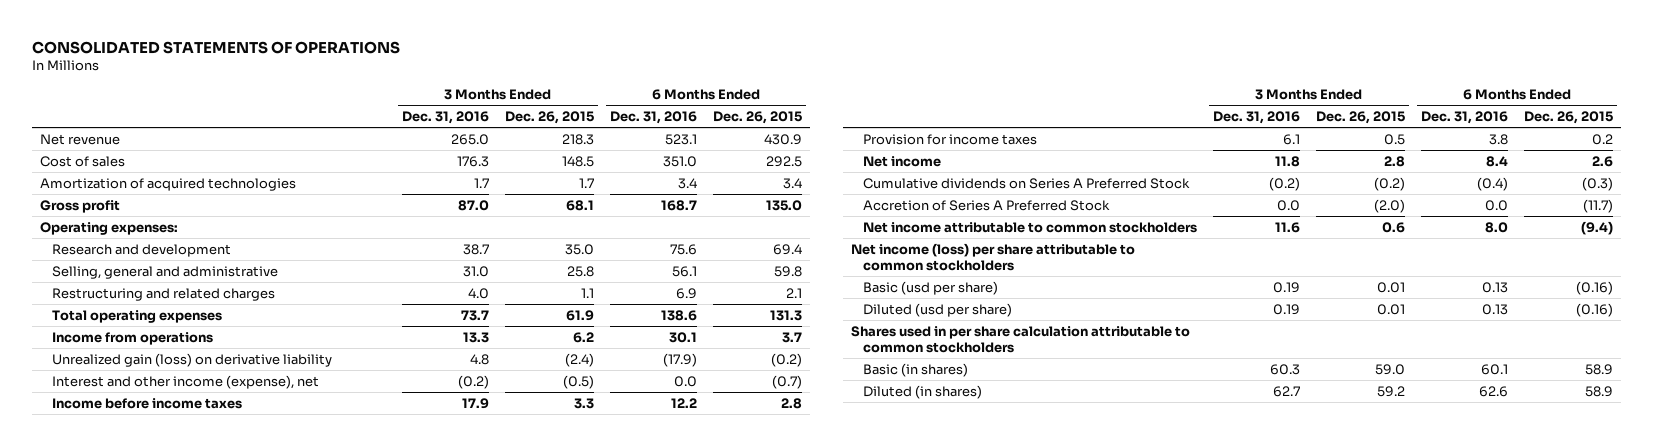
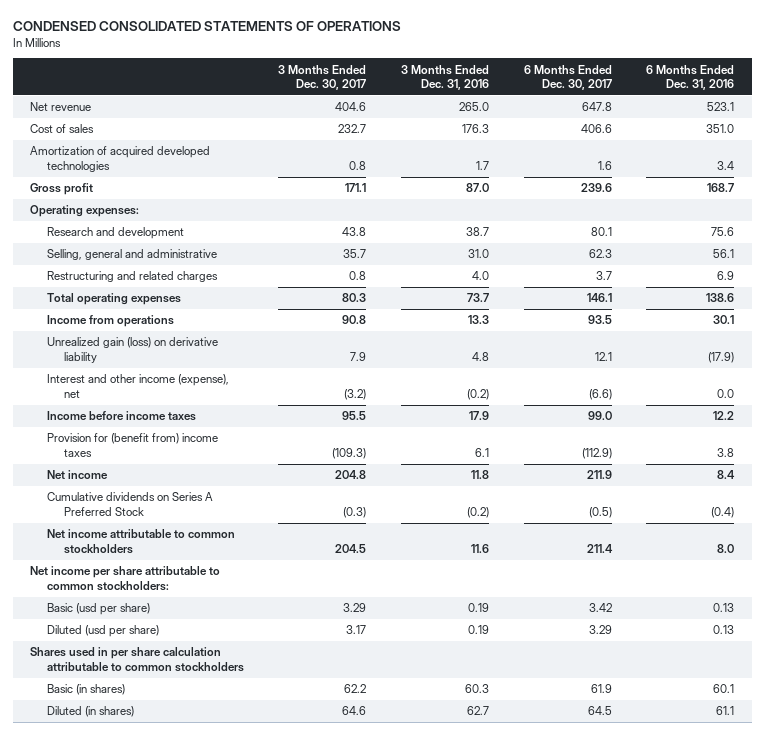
[32,40,401,54] CONSOLIDATED STATEMENTS OF OPERATIONS -> [12,20,401,31] CONDENSED CONSOLIDATED STATEMENTS OF OPERATIONS
[505,111,595,125] Dec. 26, 2015 -> none
[713,111,803,125] Dec. 26, 2015 -> none
none -> [278,64,367,91] 3 Months Ended Dec. 30, 2017
none -> [523,64,612,91] 6 Months Ended Dec. 30, 2017
[40,177,297,191] Amortization of acquired technologies -> [30,146,211,172] Amortization of acquired developed technologies
[862,133,1037,145] Provision for income taxes -> [46,433,218,457] Provision for (benefit from) income taxes
[862,199,1110,211] Accretion of Series A Preferred Stock -> none
[851,242,1136,271] Net income (loss) per share attributable to common stockholders -> [30,566,221,591] Net income per share attributable to common stockholders:
[1478,385,1508,397] 62.6 -> [716,706,735,716] 61.1

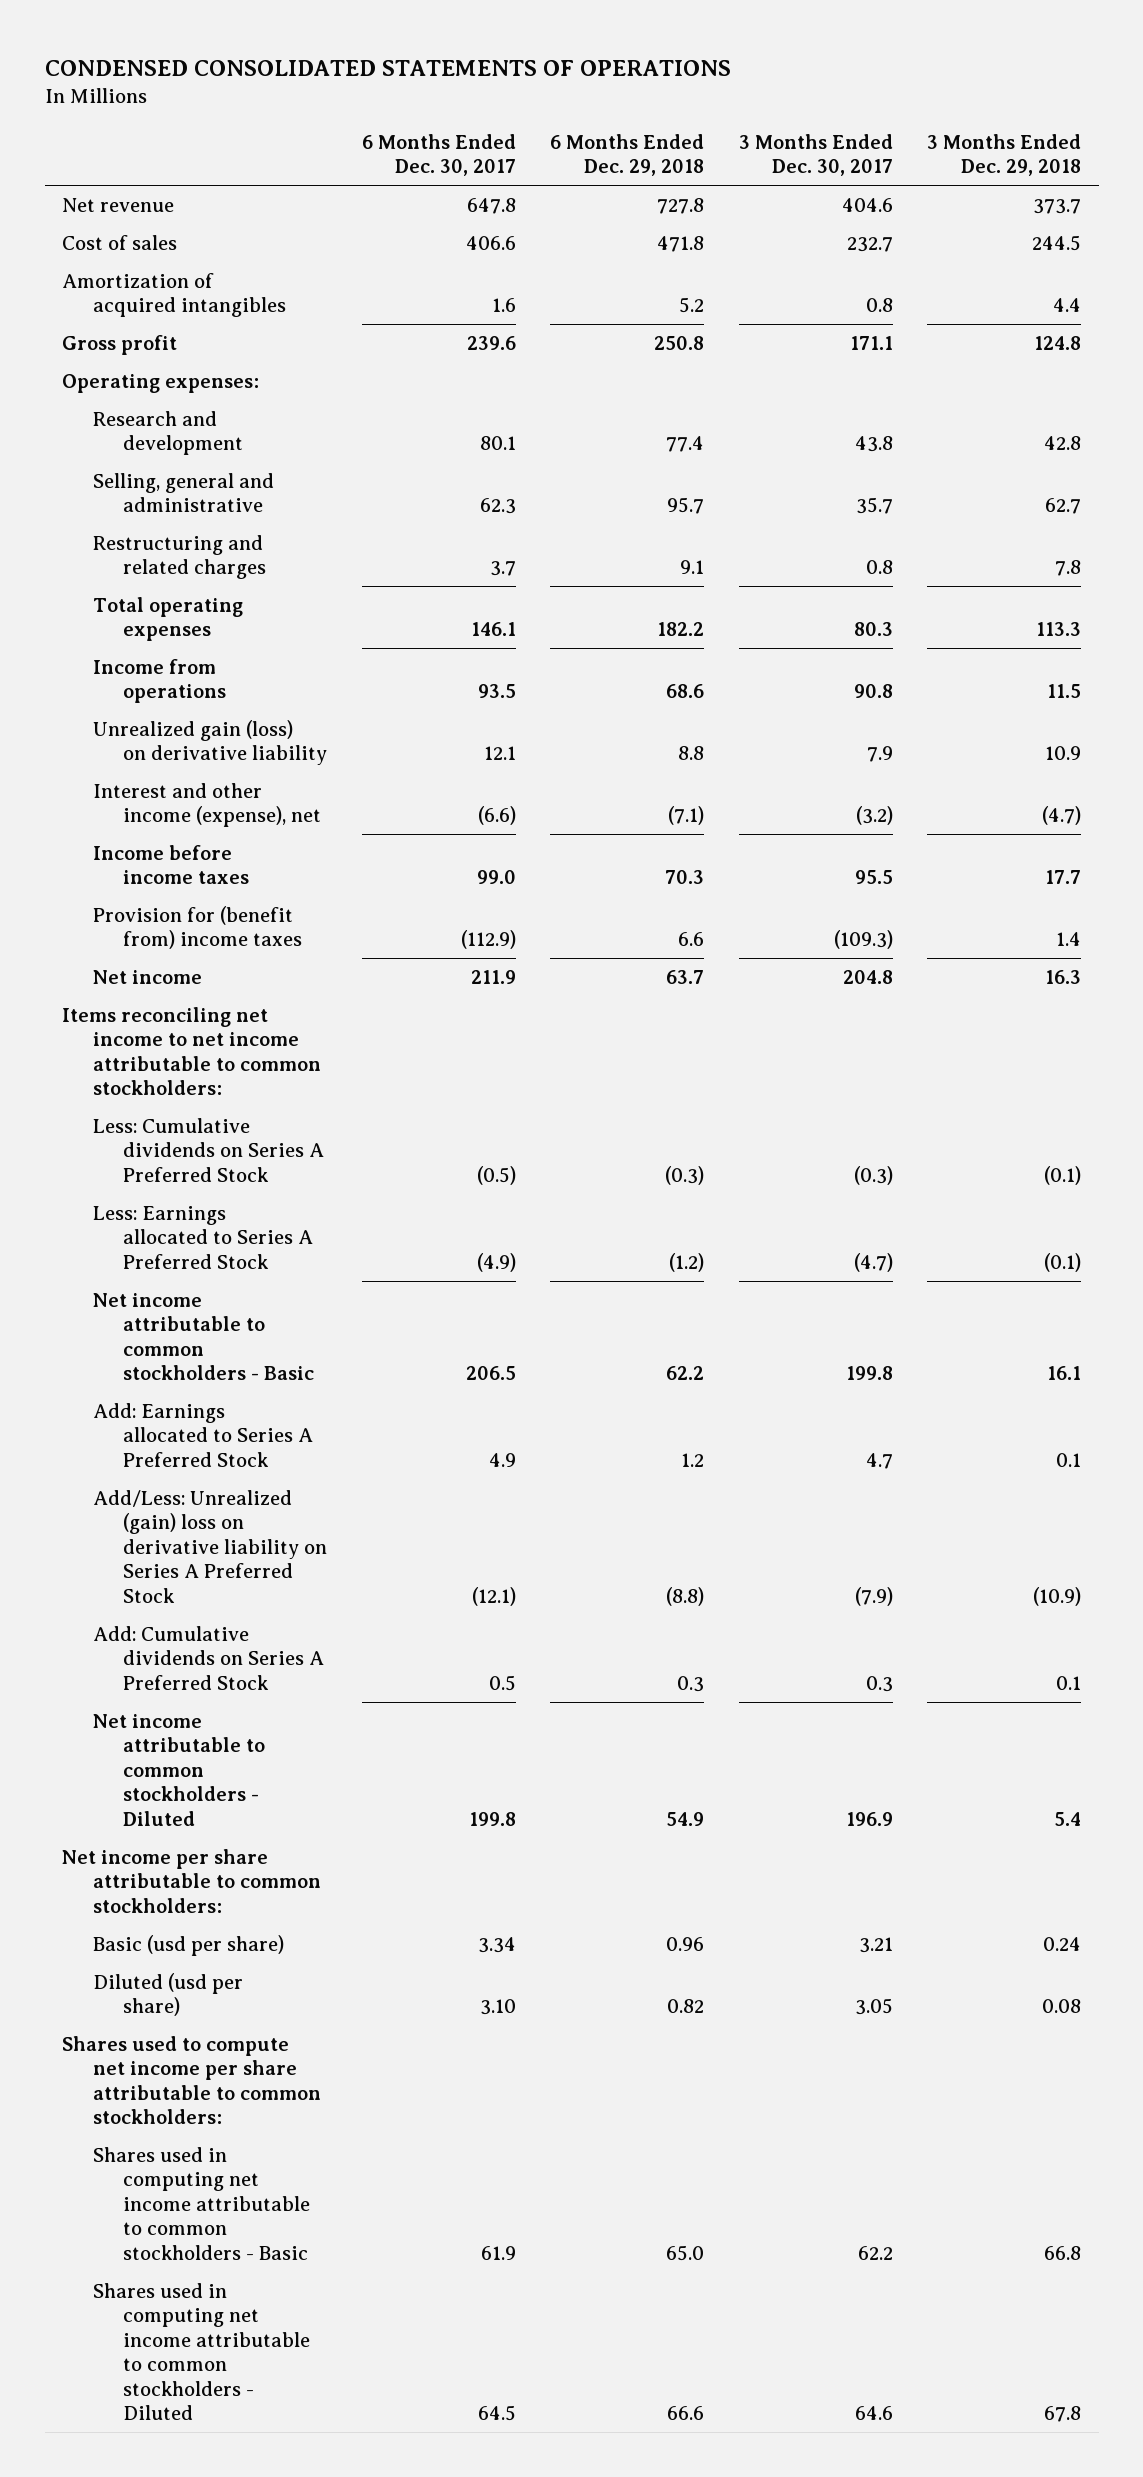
[401,64,490,91] 3 Months Ended Dec. 31, 2016 -> none
[646,64,735,91] 6 Months Ended Dec. 31, 2016 -> none
none -> [550,133,705,177] 6 Months Ended Dec. 29, 2018
none -> [927,133,1082,177] 3 Months Ended Dec. 29, 2018
[30,146,211,172] Amortization of acquired developed technologies -> [61,272,286,318] Amortization of acquired intangibles
none -> [61,1006,321,1096] Items reconciling net income to net income attributable to common stockholders:
[46,492,213,516] Cumulative dividends on Series A Preferred Stock -> [92,1117,325,1182] Less: Cumulative dividends on Series A Preferred Stock
none -> [92,1205,314,1269] Less: Earnings allocated to Series A Preferred Stock
[46,529,235,554] Net income attributable to common stockholders -> [92,1292,315,1381] Net income attributable to common stockholders - Basic
[335,543,367,553] 204.5 -> [845,1366,893,1381] 199.8
[586,543,613,553] 211.4 -> [465,1366,516,1381] 206.5
none -> [92,1402,314,1467] Add: Earnings allocated to Series A Preferred Stock
none -> [92,1489,328,1603] Add/Less: Unrealized (gain) loss on derivative liability on Series A Preferred Stock
none -> [92,1625,325,1690] Add: Cumulative dividends on Series A Preferred Stock
none -> [92,1713,266,1826] Net income attributable to common stockholders - Diluted
[343,603,367,613] 3.29 -> [858,1936,893,1953] 3.21
[588,603,612,613] 3.42 -> [477,1936,516,1953] 3.34
[346,625,367,635] 3.17 -> [854,1998,893,2016] 3.05
[588,625,612,635] 3.29 -> [479,1999,516,2016] 3.10
[30,647,244,672] Shares used in per share calculation attributable to common stockholders -> [61,2035,321,2125] Shares used to compute net income per share attributable to common stockholders:
[46,684,125,696] Basic (in shares) -> [92,2146,311,2260] Shares used in computing net income attributable to common stockholders - Basic
[46,706,134,718] Diluted (in shares) -> [92,2282,311,2421] Shares used in computing net income attributable to common stockholders - Diluted

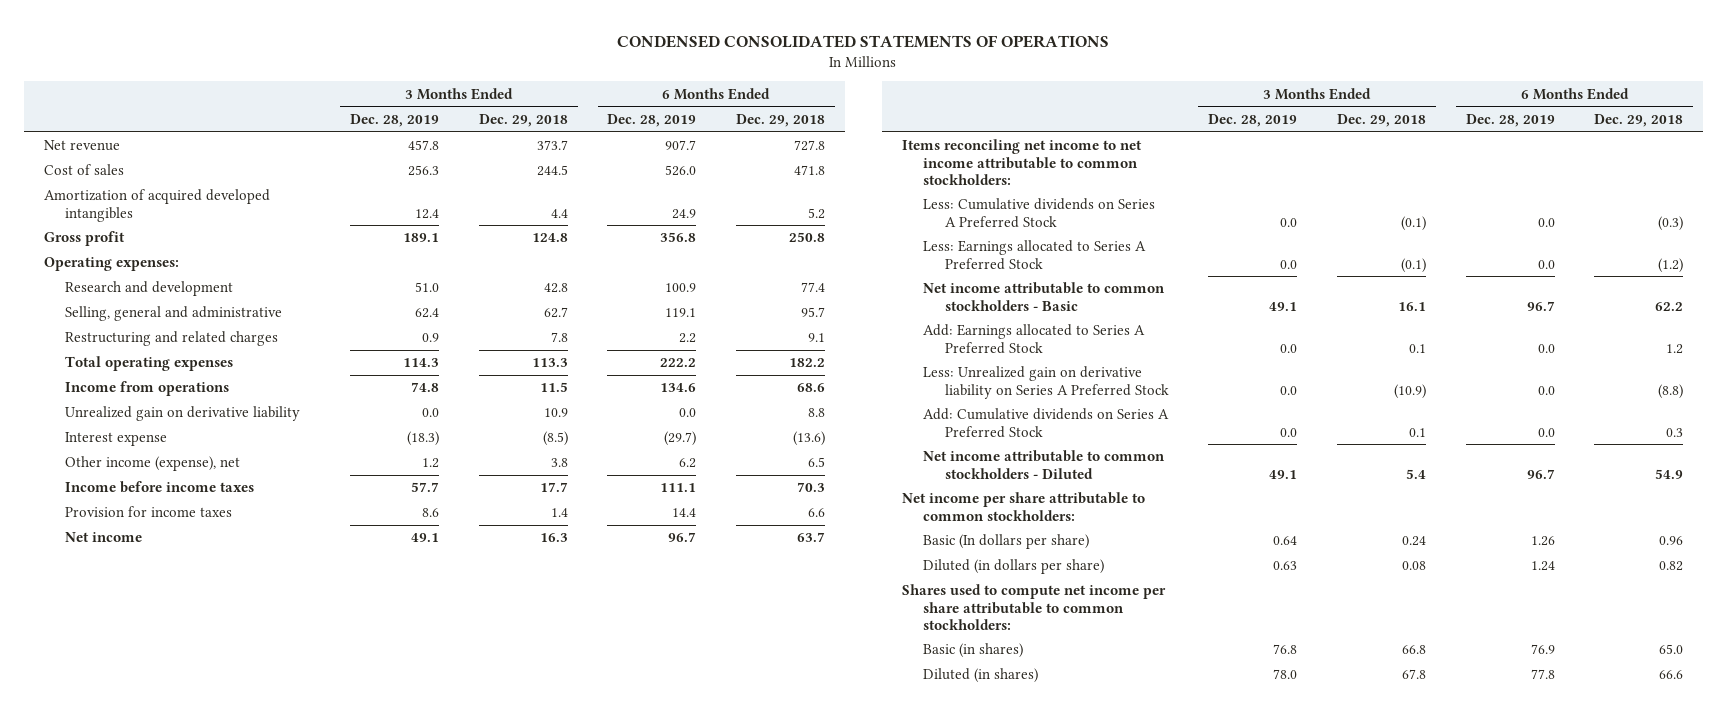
[361,133,516,177] 6 Months Ended Dec. 30, 2017 -> none
[738,133,893,177] 3 Months Ended Dec. 30, 2017 -> none
none -> [350,113,440,127] Dec. 28, 2019
none -> [607,113,697,127] Dec. 28, 2019
[61,272,286,318] Amortization of acquired intangibles -> [43,189,270,222] Amortization of acquired developed intangibles
[92,719,328,766] Unrealized gain (loss) on derivative liability -> [64,406,300,422] Unrealized gain on derivative liability
none -> [64,432,167,447] Interest expense
[92,782,322,828] Interest and other income (expense), net -> [64,456,240,472] Other income (expense), net
[668,806,705,826] (7.1) -> [808,457,826,468] 6.5
[1042,806,1082,826] (4.7) -> [550,458,568,468] 3.8
[92,905,303,950] Provision for (benefit from) income taxes -> [64,506,232,518] Provision for income taxes
[92,1489,328,1603] Add/Less: Unrealized (gain) loss on derivative liability on Series A Preferred Stock -> [923,366,1169,399] Less: Unrealized gain on derivative liability on Series A Preferred Stock
[92,1934,284,1956] Basic (usd per share) -> [923,534,1090,550] Basic (In dollars per share)
[92,1972,243,2017] Diluted (usd per share) -> [923,559,1105,575] Diluted (in dollars per share)
[92,2146,311,2260] Shares used in computing net income attributable to common stockholders - Basic -> [923,643,1024,659] Basic (in shares)
[92,2282,311,2421] Shares used in computing net income attributable to common stockholders - Diluted -> [923,668,1039,684] Diluted (in shares)

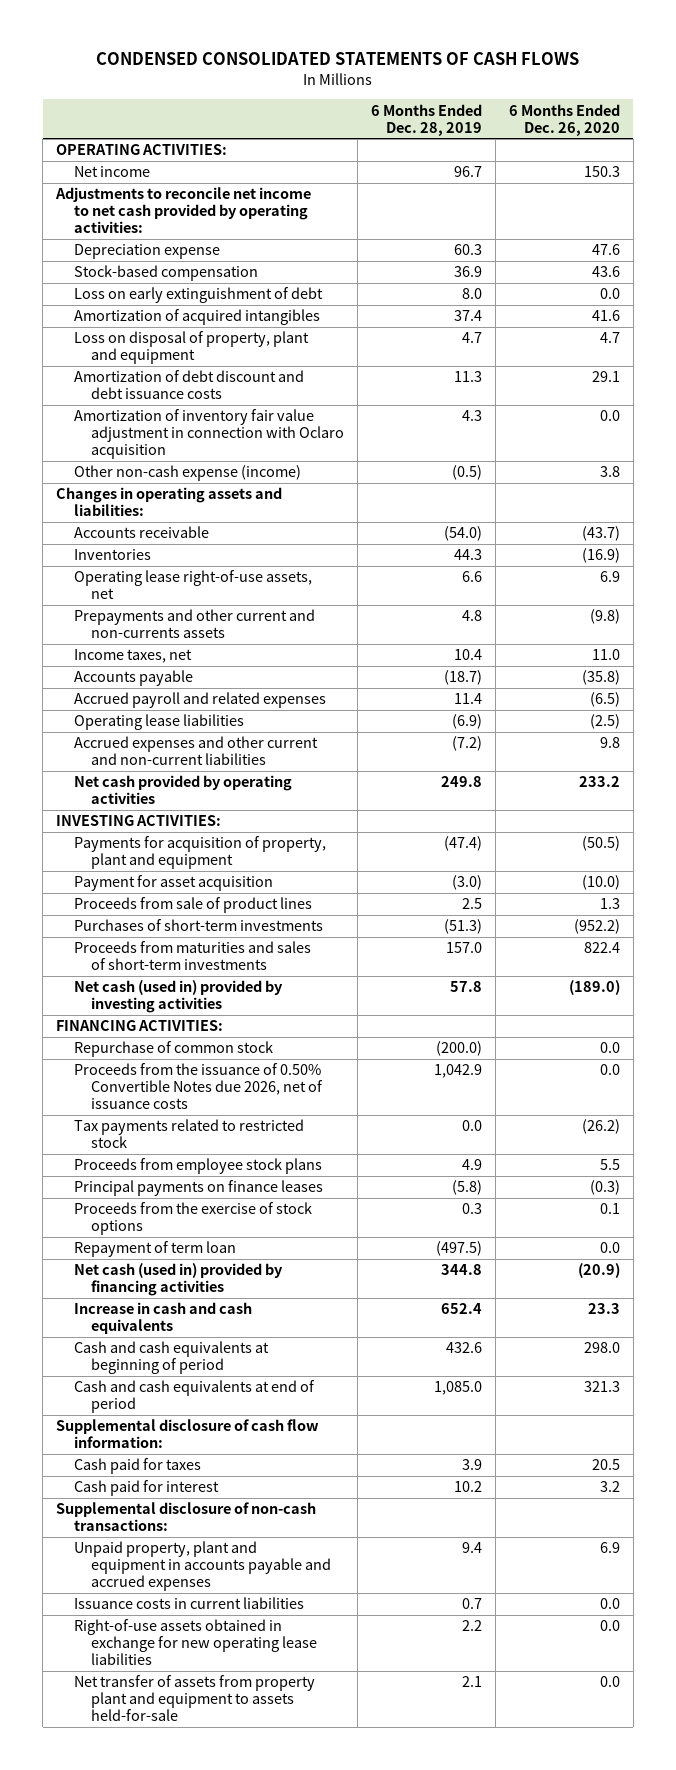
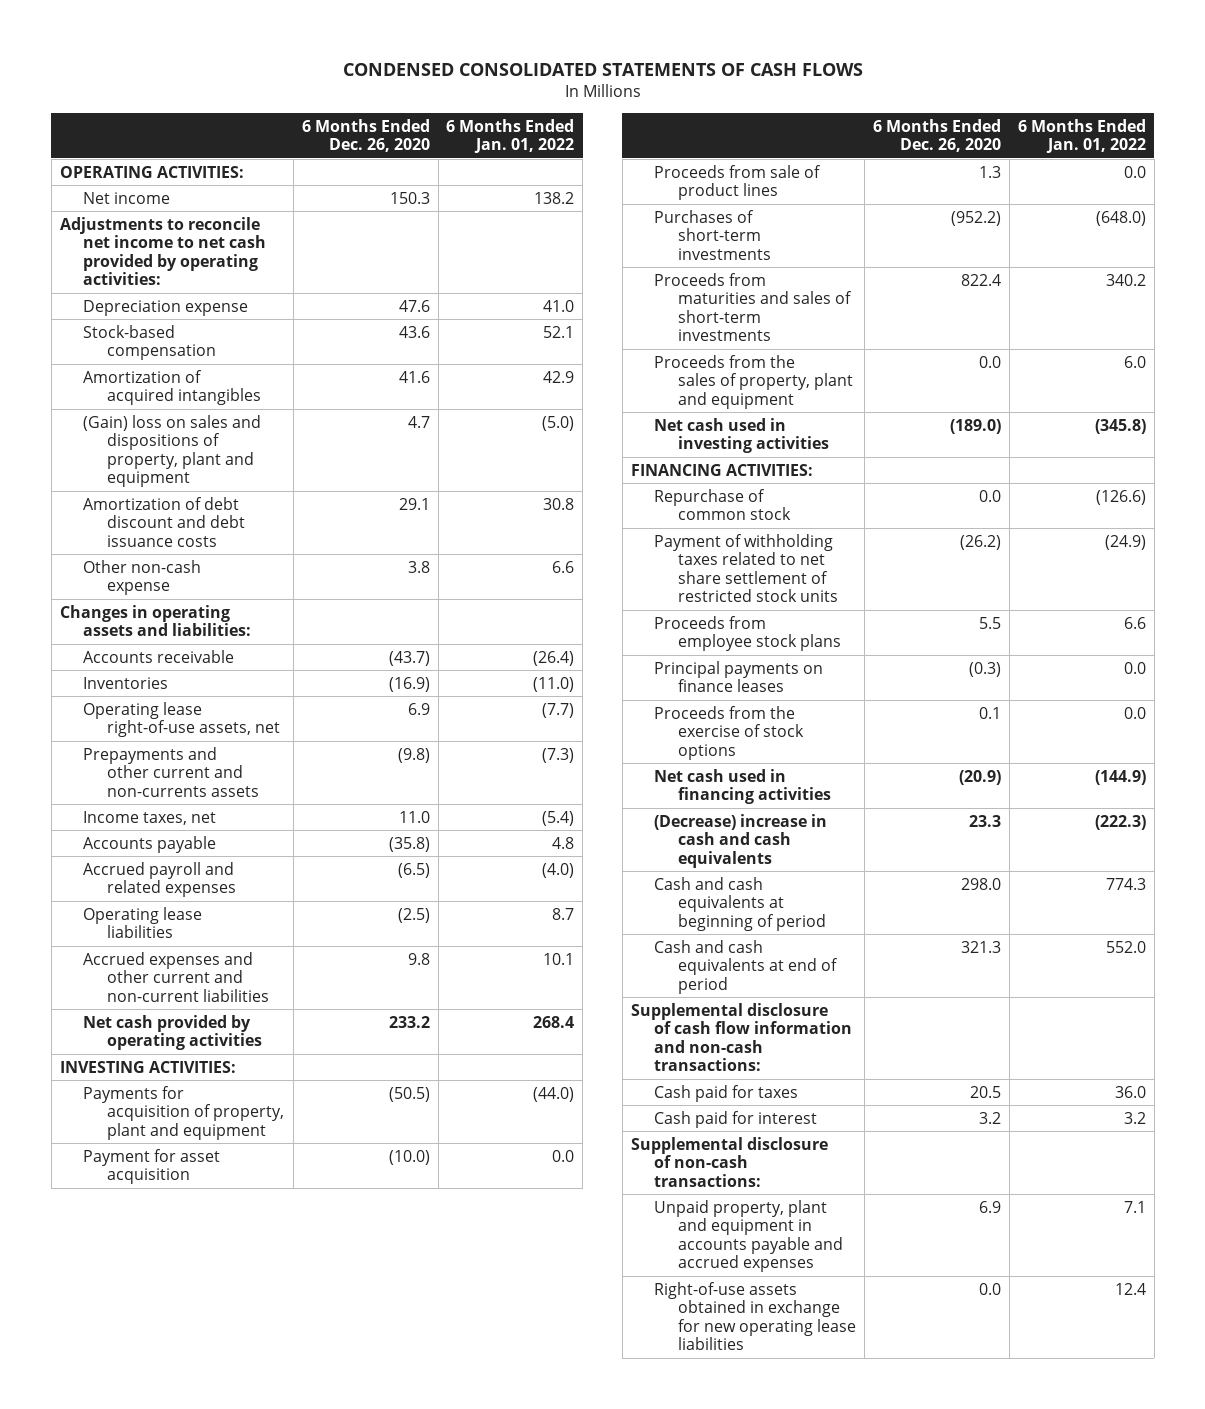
[370,103,482,136] 6 Months Ended Dec. 28, 2019 -> none
none -> [446,118,575,154] 6 Months Ended Jan. 01, 2022
[73,287,323,304] Loss on early extinguishment of debt -> none
[73,331,309,365] Loss on disposal of property, plant and equipment -> [83,414,262,488] (Gain) loss on sales and dispositions of property, plant and equipment
[73,409,344,460] Amortization of inventory fair value adjustment in connection with Oclaro acquisition -> none
[73,465,301,482] Other non-cash expense (income) -> [83,559,202,596] Other non-cash expense
none -> [654,354,854,409] Proceeds from the sales of property, plant and equipment
[73,980,283,1014] Net cash (used in) provided by investing activities -> [654,417,830,454] Net cash used in investing activities
[73,1063,323,1110] Proceeds from the issuance of 0.50% Convertible Notes due 2026, net of issuance costs -> none
[73,1119,304,1149] Tax payments related to restricted stock -> [654,533,839,603] Payment of withholding taxes related to net share settlement of restricted stock units
[73,1241,236,1258] Repayment of term loan -> none
[73,1263,283,1297] Net cash (used in) provided by financing activities -> [654,768,832,805] Net cash used in financing activities
[73,1302,252,1335] Increase in cash and cash equivalents -> [654,813,828,868] (Decrease) increase in cash and cash equivalents
[56,1419,320,1449] Supplemental disclosure of cash flow information: -> [630,1002,853,1072] Supplemental disclosure of cash flow information and non-cash transactions:
[73,1597,304,1610] Issuance costs in current liabilities -> none
[73,1675,315,1722] Net transfer of assets from property plant and equipment to assets held-for-sale -> none

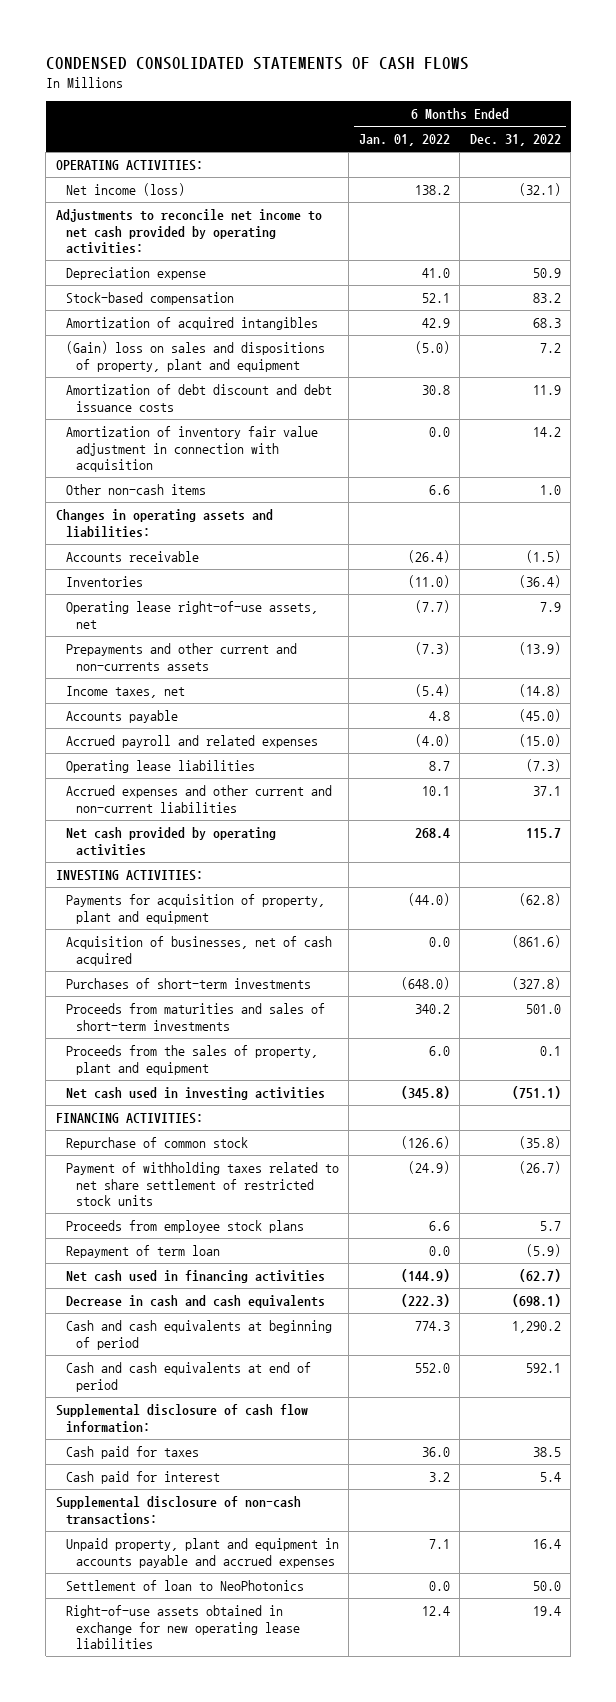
[301,118,430,153] 6 Months Ended Dec. 26, 2020 -> none
none -> [469,134,561,147] Dec. 31, 2022
[83,191,171,204] Net income -> [65,183,185,197] Net income (loss)
none -> [65,426,318,473] Amortization of inventory fair value adjustment in connection with acquisition
[83,559,202,596] Other non-cash expense -> [65,484,206,496] Other non-cash items
[654,164,822,201] Proceeds from sale of product lines -> none
[83,1148,221,1185] Payment for asset acquisition -> [65,936,332,966] Acquisition of businesses, net of cash acquired
[654,660,824,693] Principal payments on finance leases -> none
[654,705,805,760] Proceeds from the exercise of stock options -> none
none -> [65,1245,220,1259] Repayment of term loan
[654,813,828,868] (Decrease) increase in cash and cash equivalents -> [65,1295,325,1309] Decrease in cash and cash equivalents
[630,1002,853,1072] Supplemental disclosure of cash flow information and non-cash transactions: -> [55,1404,308,1433] Supplemental disclosure of cash flow information:
none -> [65,1580,304,1592] Settlement of loan to NeoPhotonics

